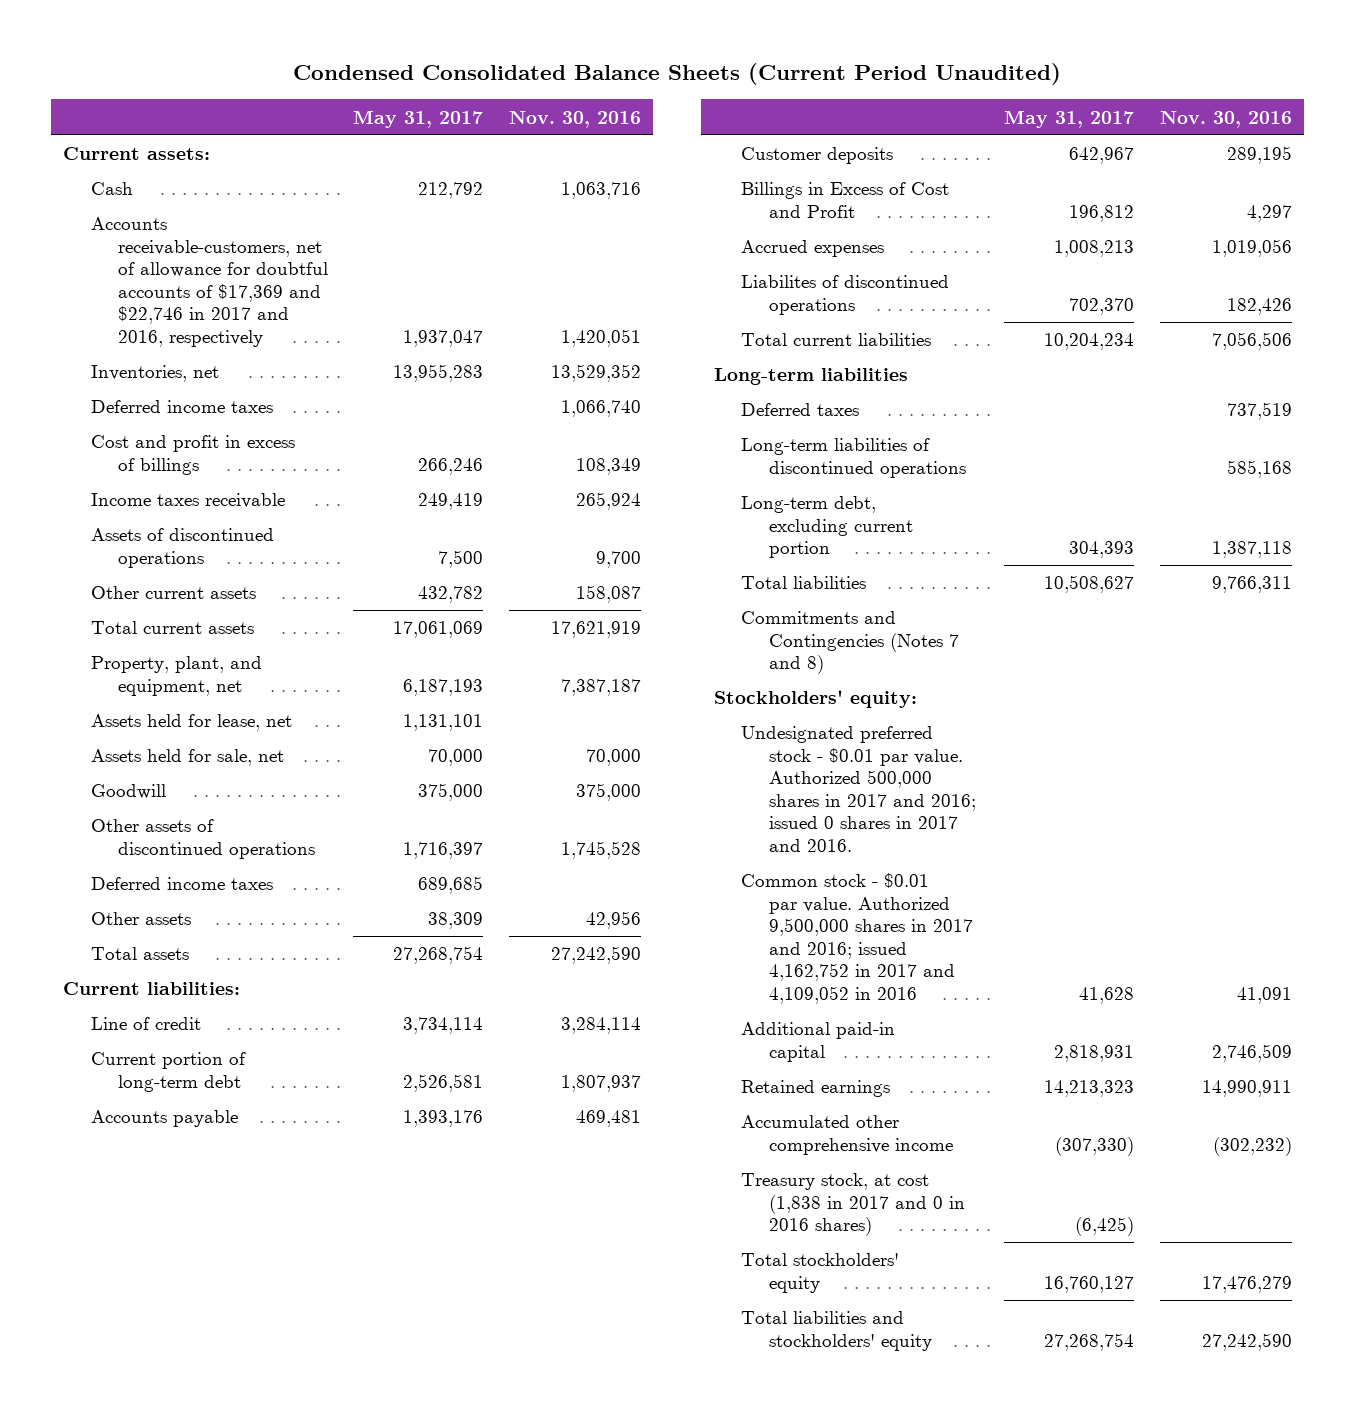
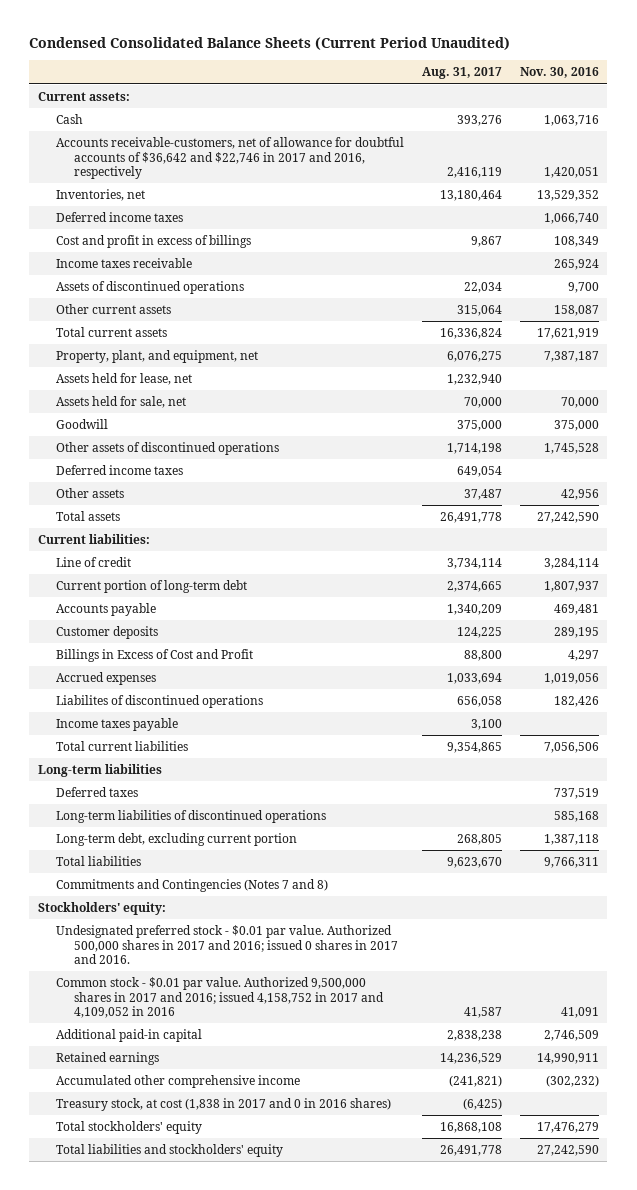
[353,109,484,128] May 31, 2017 -> none
none -> [421,67,502,80] Aug. 31, 2017
[90,217,329,347] Accounts receivable-customers, net of allowance for doubtful accounts of $17,369 and $22,746 in 2017 and 2016, respectively -> [55,137,404,179] Accounts receivable-customers, net of allowance for doubtful accounts of $36,642 and $22,746 in 2017 and 2016, respectively
none -> [55,718,178,732] Income taxes payable
[741,873,973,1004] Common stock - $0.01 par value. Authorized 9,500,000 shares in 2017 and 2016; issued 4,162,752 in 2017 and 4,109,052 in 2016 -> [55,977,384,1018] Common stock - $0.01 par value. Authorized 9,500,000 shares in 2017 and 2016; issued 4,158,752 in 2017 and 4,109,052 in 2016

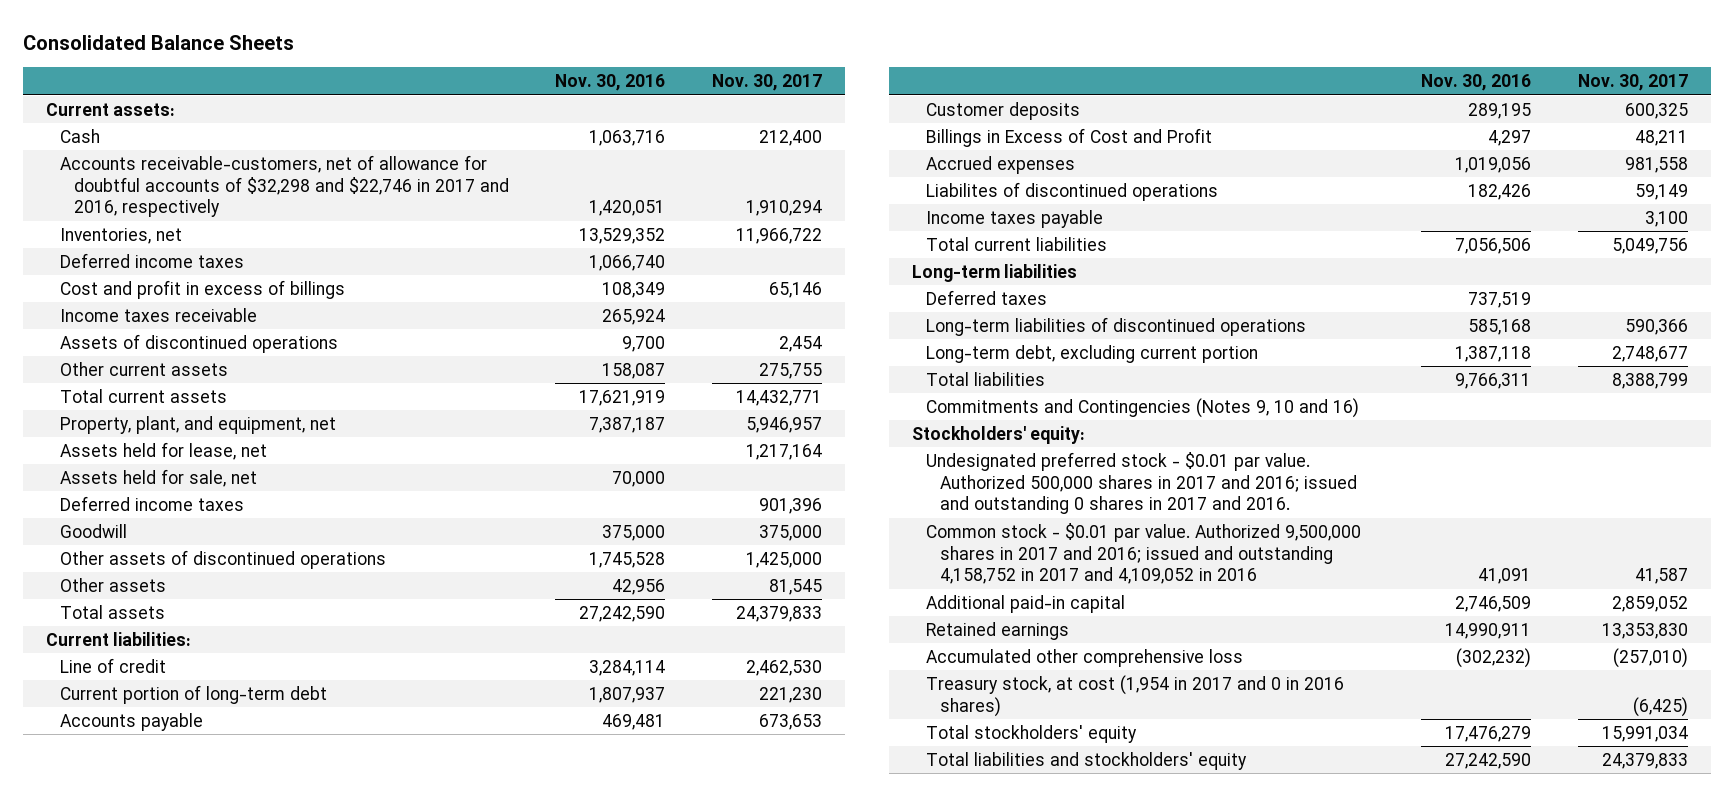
[29,37,511,51] Condensed Consolidated Balance Sheets (Current Period Unaudited) -> [23,35,295,51] Consolidated Balance Sheets
[421,67,502,80] Aug. 31, 2017 -> none
none -> [712,74,823,92] Nov. 30, 2017
[55,137,404,179] Accounts receivable-customers, net of allowance for doubtful accounts of $36,642 and $22,746 in 2017 and 2016, respectively -> [60,154,509,218] Accounts receivable-customers, net of allowance for doubtful accounts of $32,298 and $22,746 in 2017 and 2016, respectively
[55,465,183,476] Deferred income taxes -> [60,495,245,511] Deferred income taxes
[55,879,328,893] Commitments and Contingencies (Notes 7 and 8) -> [925,397,1359,418] Commitments and Contingencies (Notes 9, 10 and 16)
[55,925,398,964] Undesignated preferred stock - $0.01 par value. Authorized 500,000 shares in 2017 and 2016; issued 0 shares in 2017 and 2016. -> [925,451,1357,515] Undesignated preferred stock - $0.01 par value. Authorized 500,000 shares in 2017 and 2016; issued and outstanding 0 shares in 2017 and 2016.
[55,977,384,1018] Common stock - $0.01 par value. Authorized 9,500,000 shares in 2017 and 2016; issued 4,158,752 in 2017 and 4,109,052 in 2016 -> [925,522,1361,585] Common stock - $0.01 par value. Authorized 9,500,000 shares in 2017 and 2016; issued and outstanding 4,158,752 in 2017 and 4,109,052 in 2016
[55,1075,300,1089] Accumulated other comprehensive income -> [925,648,1243,667] Accumulated other comprehensive loss
[55,1098,391,1112] Treasury stock, at cost (1,838 in 2017 and 0 in 2016 shares) -> [925,674,1344,717] Treasury stock, at cost (1,954 in 2017 and 0 in 2016 shares)

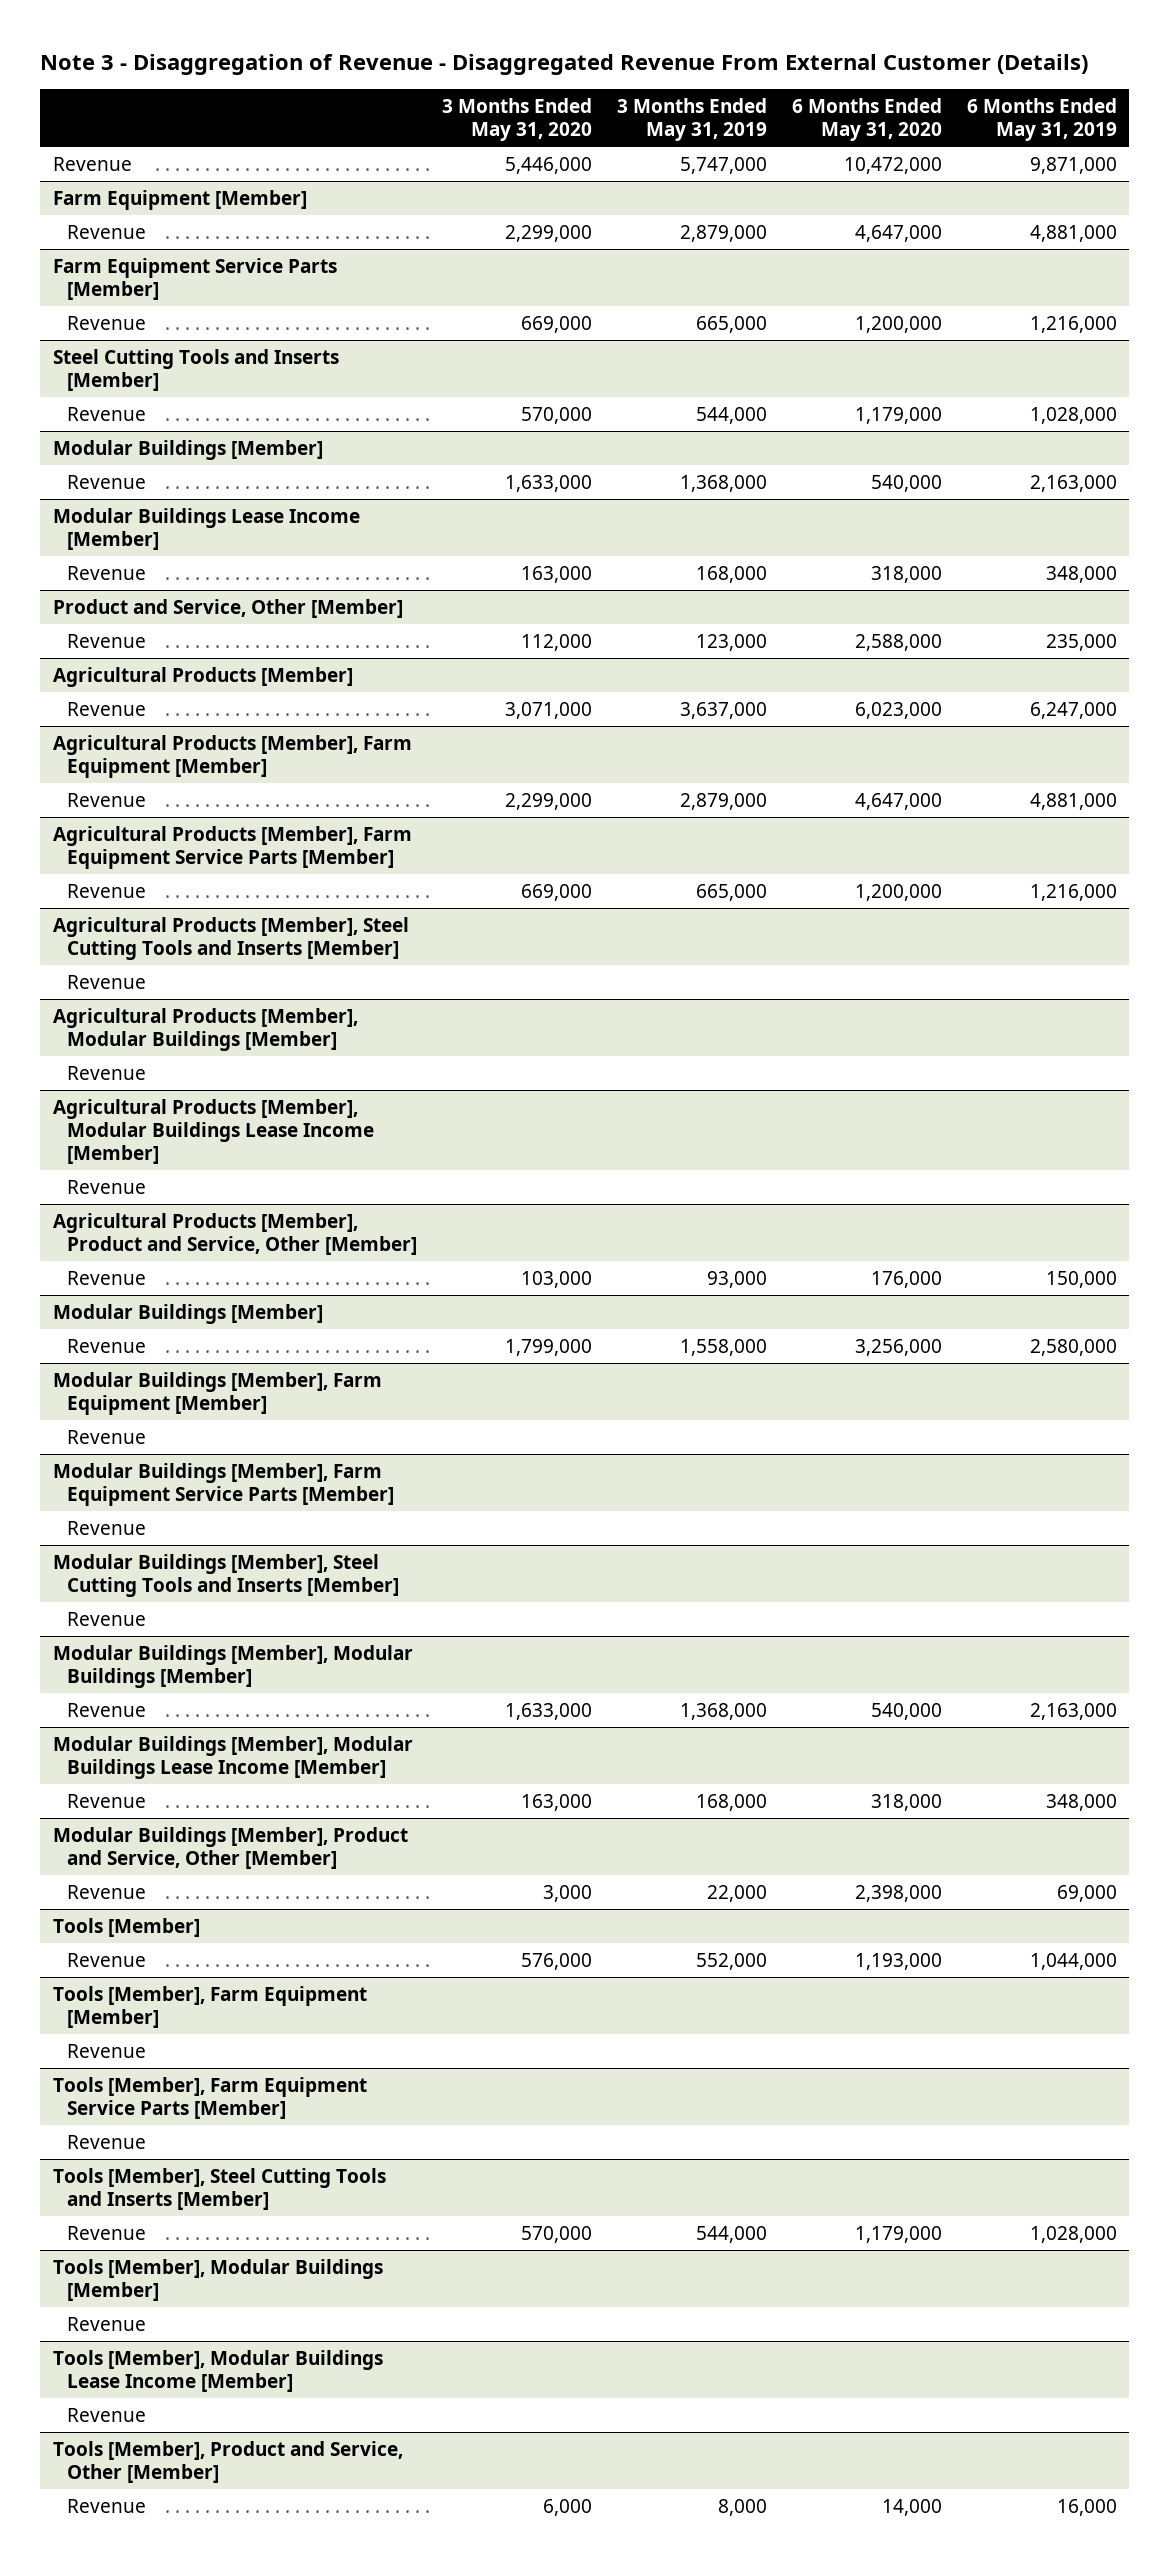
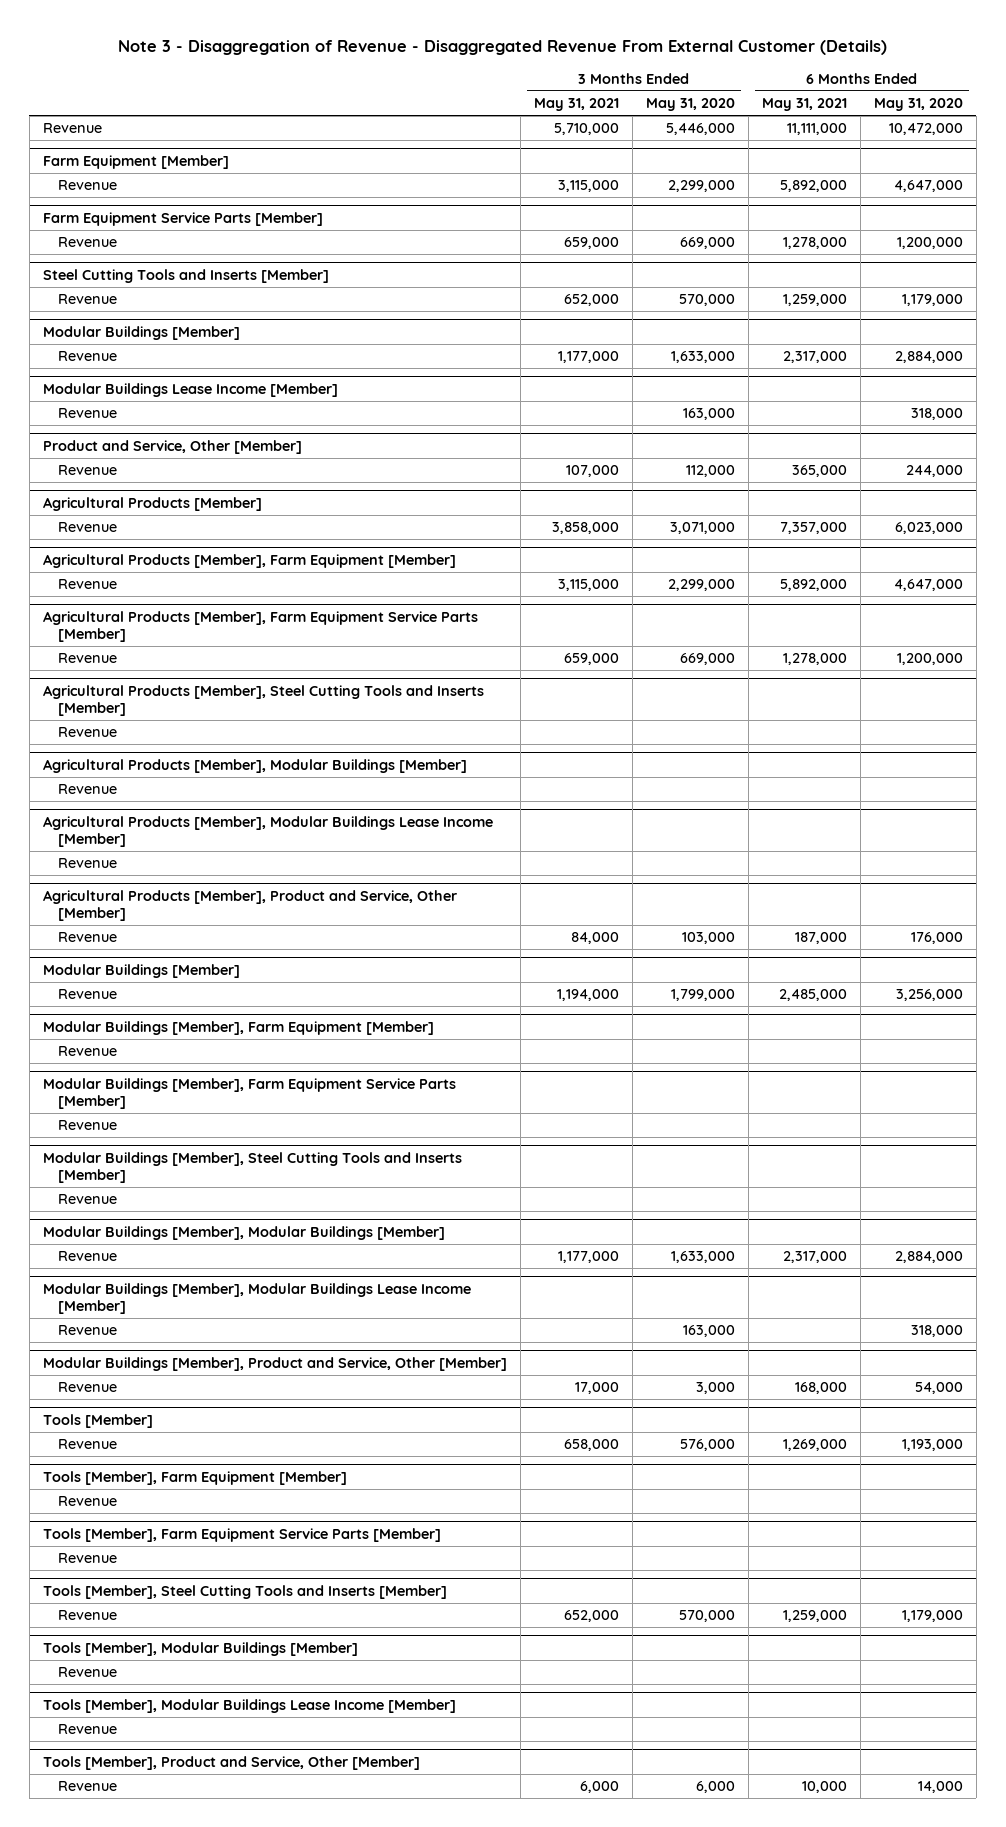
[617,97,768,141] 3 Months Ended May 31, 2019 -> none
[966,97,1117,141] 6 Months Ended May 31, 2019 -> none
none -> [533,98,619,112] May 31, 2021
none -> [761,98,847,112] May 31, 2021
[871,474,943,492] 540,000 -> [894,351,963,364] 2,884,000
[855,633,943,651] 2,588,000 -> [905,465,963,478] 244,000
[871,1702,943,1720] 540,000 -> [894,1251,963,1264] 2,884,000
[855,1884,943,1902] 2,398,000 -> [914,1382,963,1395] 54,000

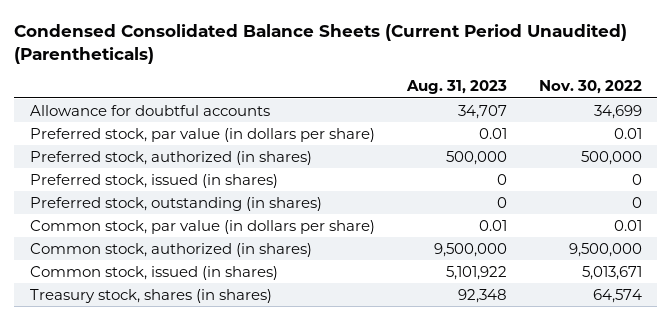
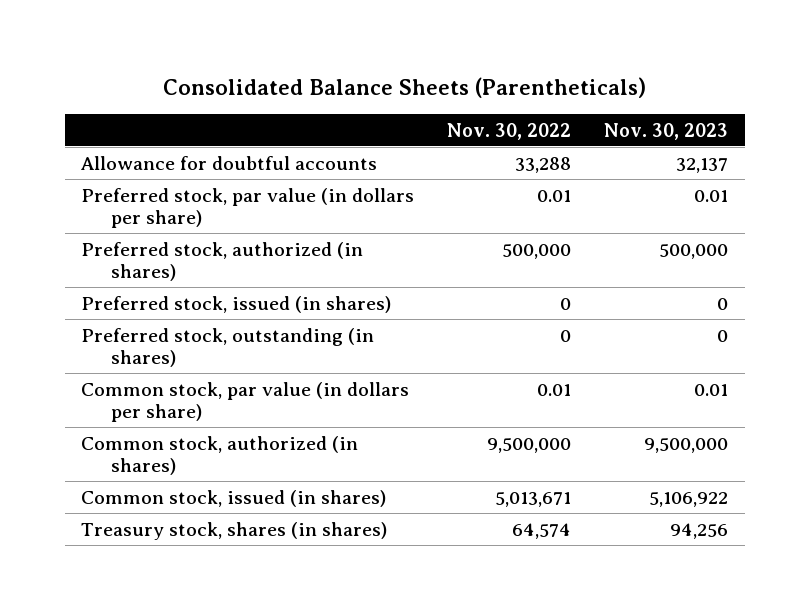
[13,23,627,64] Condensed Consolidated Balance Sheets (Current Period Unaudited) (Parentheticals) -> [162,76,646,98] Consolidated Balance Sheets (Parentheticals)
[405,80,507,95] Aug. 31, 2023 -> none
none -> [604,122,729,140] Nov. 30, 2023
[593,104,642,119] 34,699 -> [515,156,572,173] 33,288

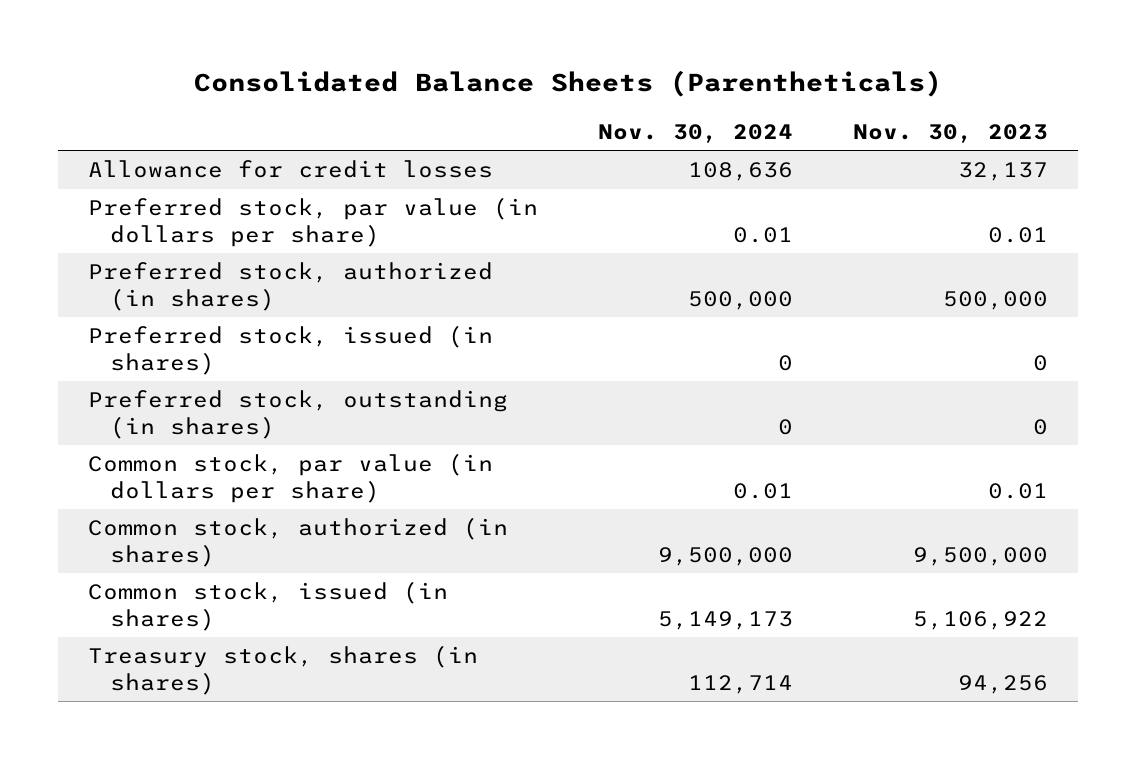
[447,122,572,140] Nov. 30, 2022 -> none
none -> [598,123,794,143] Nov. 30, 2024
[81,155,378,170] Allowance for doubtful accounts -> [88,160,494,179] Allowance for credit losses

